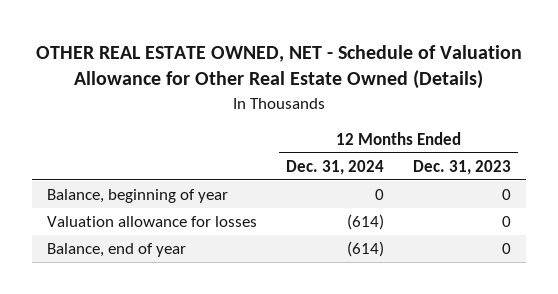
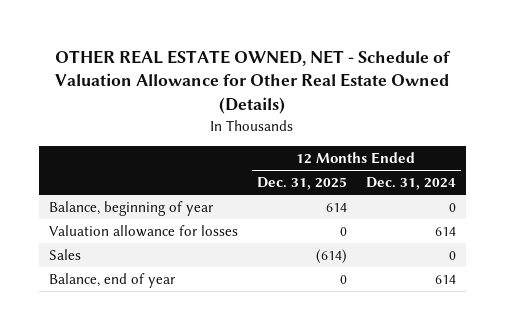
[413,159,512,175] Dec. 31, 2023 -> none
none -> [256,177,347,191] Dec. 31, 2025
[346,214,384,231] (614) -> [434,227,456,237] 614
none -> [48,249,81,261] Sales
[346,241,384,258] (614) -> [434,275,456,285] 614

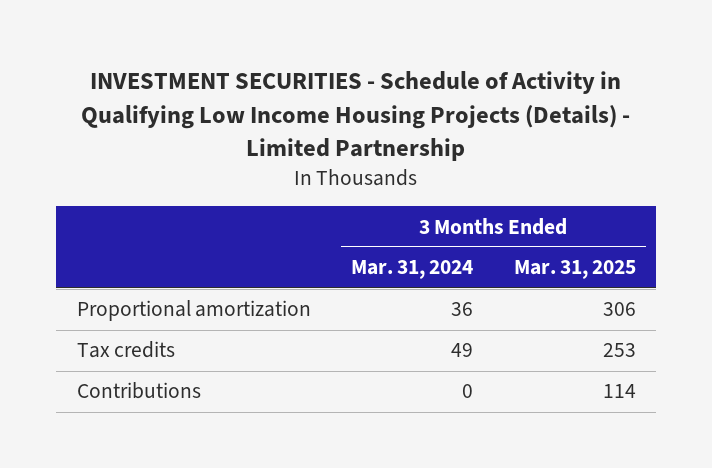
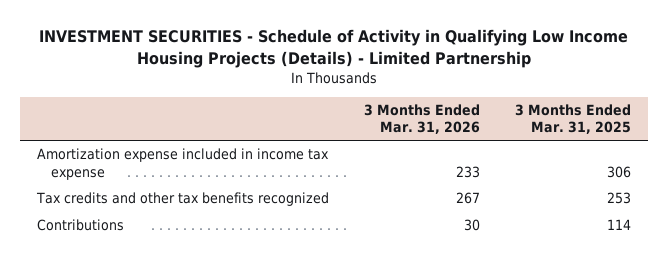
[351,260,474,280] Mar. 31, 2024 -> none
none -> [363,104,480,135] 3 Months Ended Mar. 31, 2026
[76,300,311,322] Proportional amortization -> [37,148,330,180] Amortization expense included in income tax expense
[76,341,175,359] Tax credits -> [36,192,330,207] Tax credits and other tax benefits recognized

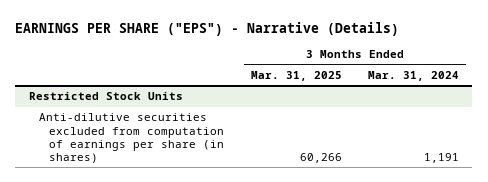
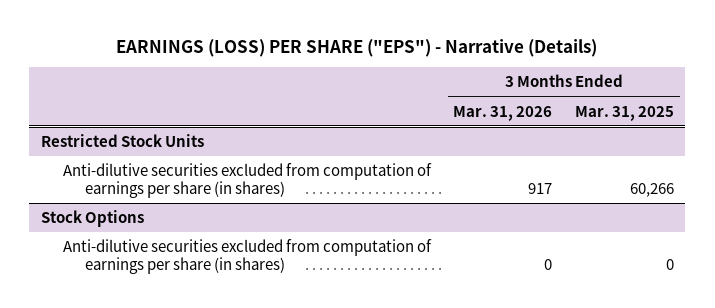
[15,21,400,36] EARNINGS PER SHARE ("EPS") - Narrative (Details) -> [116,38,598,57] EARNINGS (LOSS) PER SHARE ("EPS") - Narrative (Details)
[368,71,460,82] Mar. 31, 2024 -> none
none -> [453,105,553,121] Mar. 31, 2026
none -> [40,209,144,227] Stock Options
none -> [62,238,432,274] Anti-dilutive securities excluded from computation of earnings per share (in shares)

